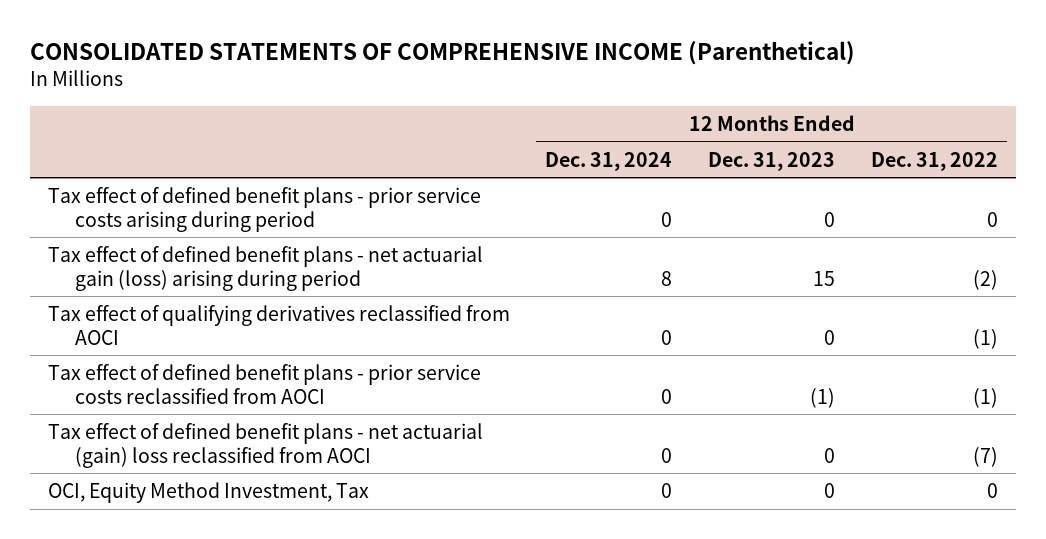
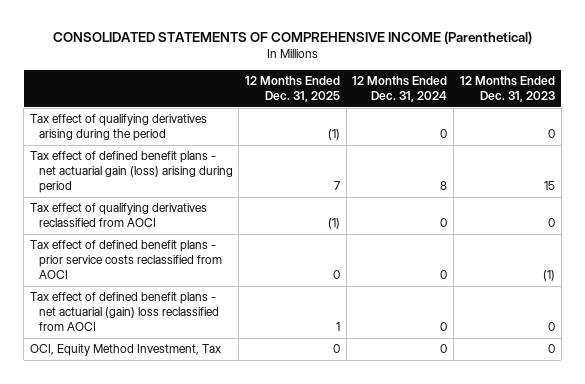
[871,151,999,171] Dec. 31, 2022 -> none
none -> [245,75,341,103] 12 Months Ended Dec. 31, 2025
[47,186,481,232] Tax effect of defined benefit plans - prior service costs arising during period -> none
none -> [30,114,208,142] Tax effect of qualifying derivatives arising during the period

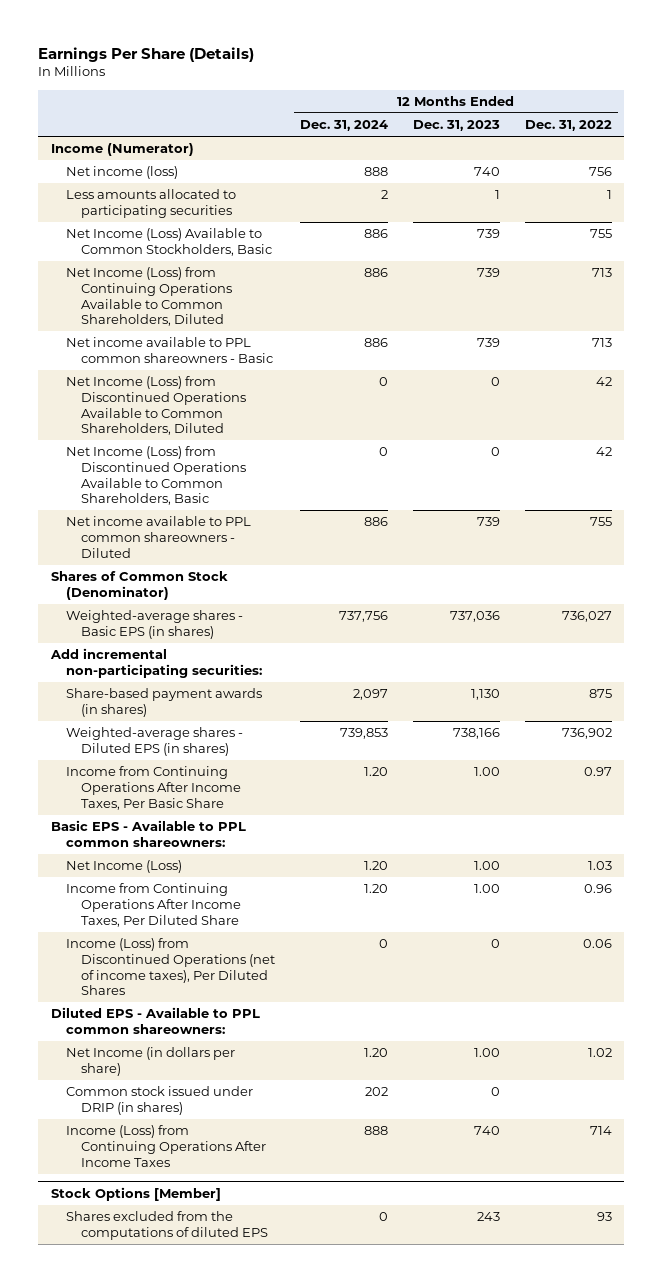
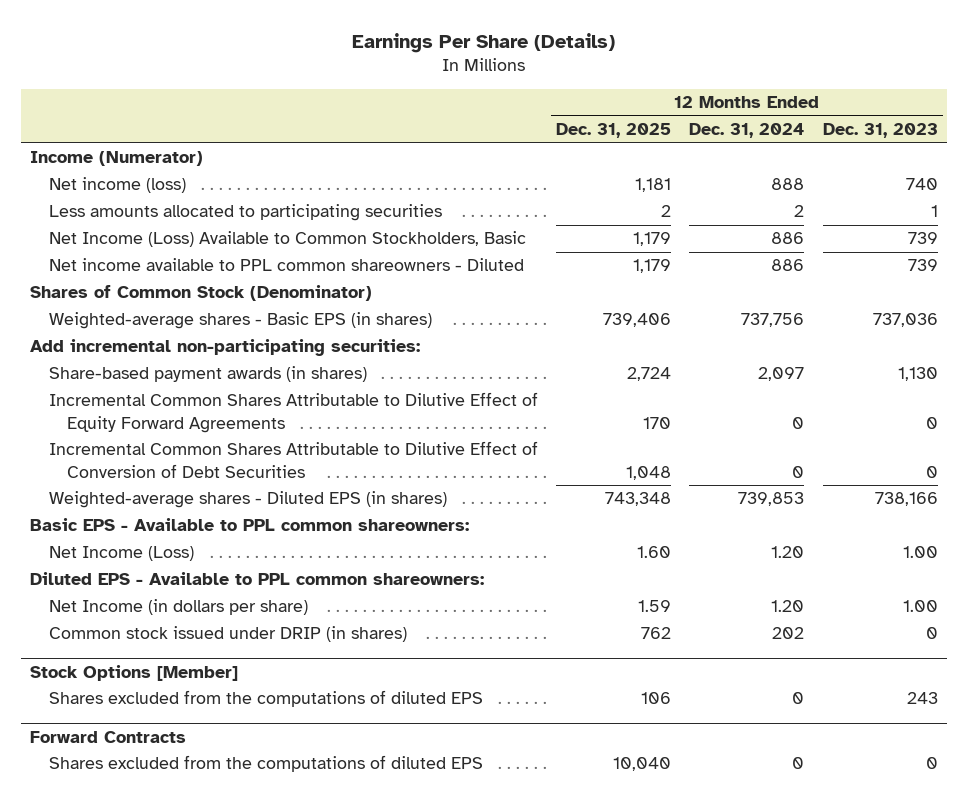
[524,120,612,132] Dec. 31, 2022 -> none
none -> [556,123,672,139] Dec. 31, 2025
[65,267,233,327] Net Income (Loss) from Continuing Operations Available to Common Shareholders, Diluted -> none
[65,337,274,363] Net income available to PPL common shareowners - Basic -> none
[65,376,247,436] Net Income (Loss) from Discontinued Operations Available to Common Shareholders, Diluted -> none
[65,446,247,506] Net Income (Loss) from Discontinued Operations Available to Common Shareholders, Basic -> none
none -> [48,392,538,433] Incremental Common Shares Attributable to Dilutive Effect of Equity Forward Agreements
none -> [48,441,538,478] Incremental Common Shares Attributable to Dilutive Effect of Conversion of Debt Securities
[65,766,242,810] Income from Continuing Operations After Income Taxes, Per Basic Share -> none
[65,883,242,927] Income from Continuing Operations After Income Taxes, Per Diluted Share -> none
[65,938,276,996] Income (Loss) from Discontinued Operations (net of income taxes), Per Diluted Shares -> none
[65,1125,267,1167] Income (Loss) from Continuing Operations After Income Taxes -> none
none -> [29,730,186,743] Forward Contracts
none -> [48,755,483,773] Shares excluded from the computations of diluted EPS

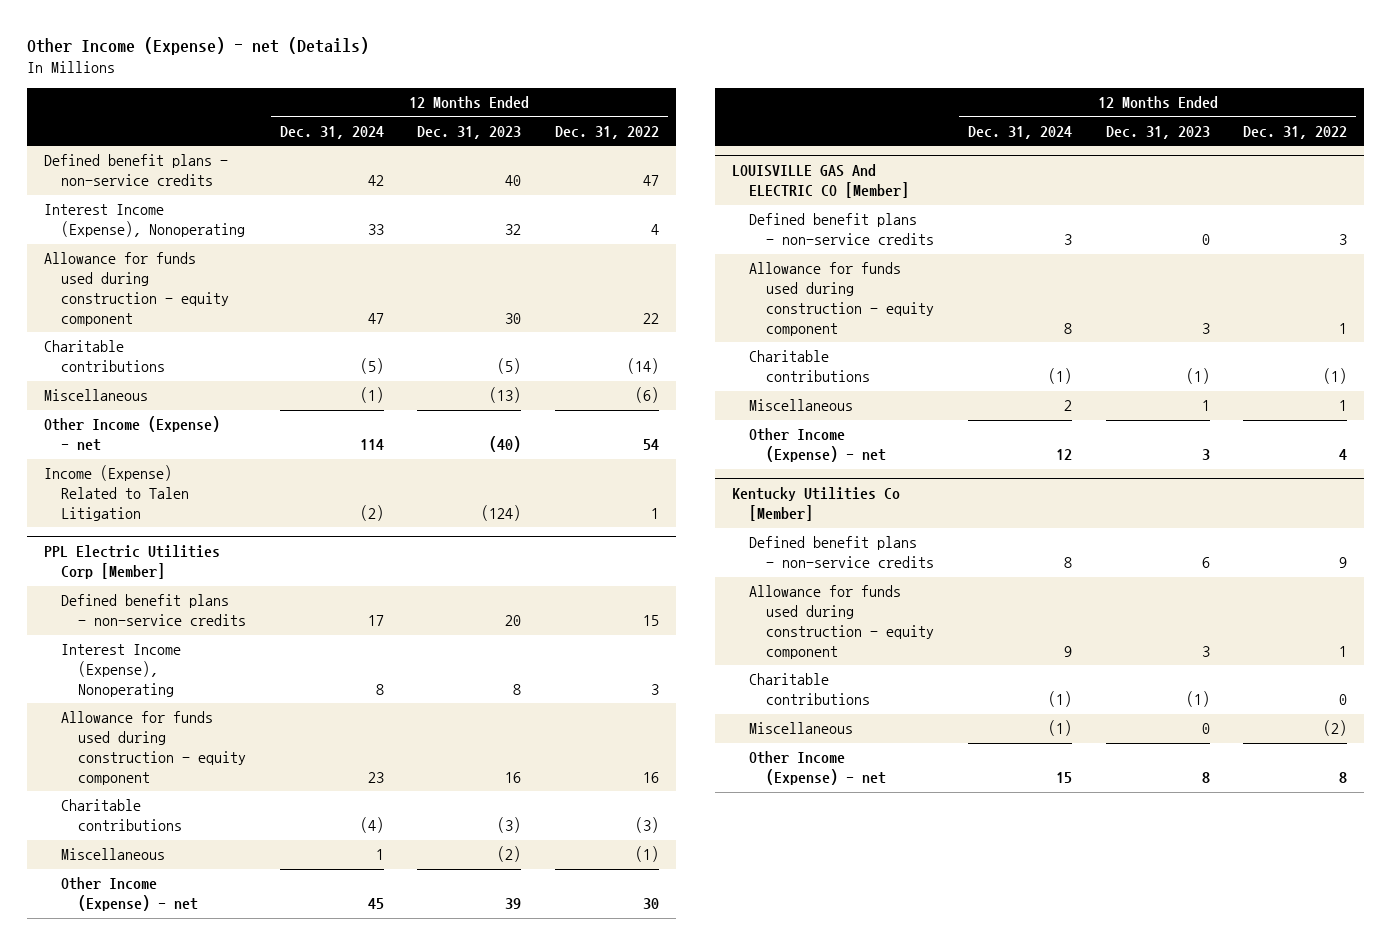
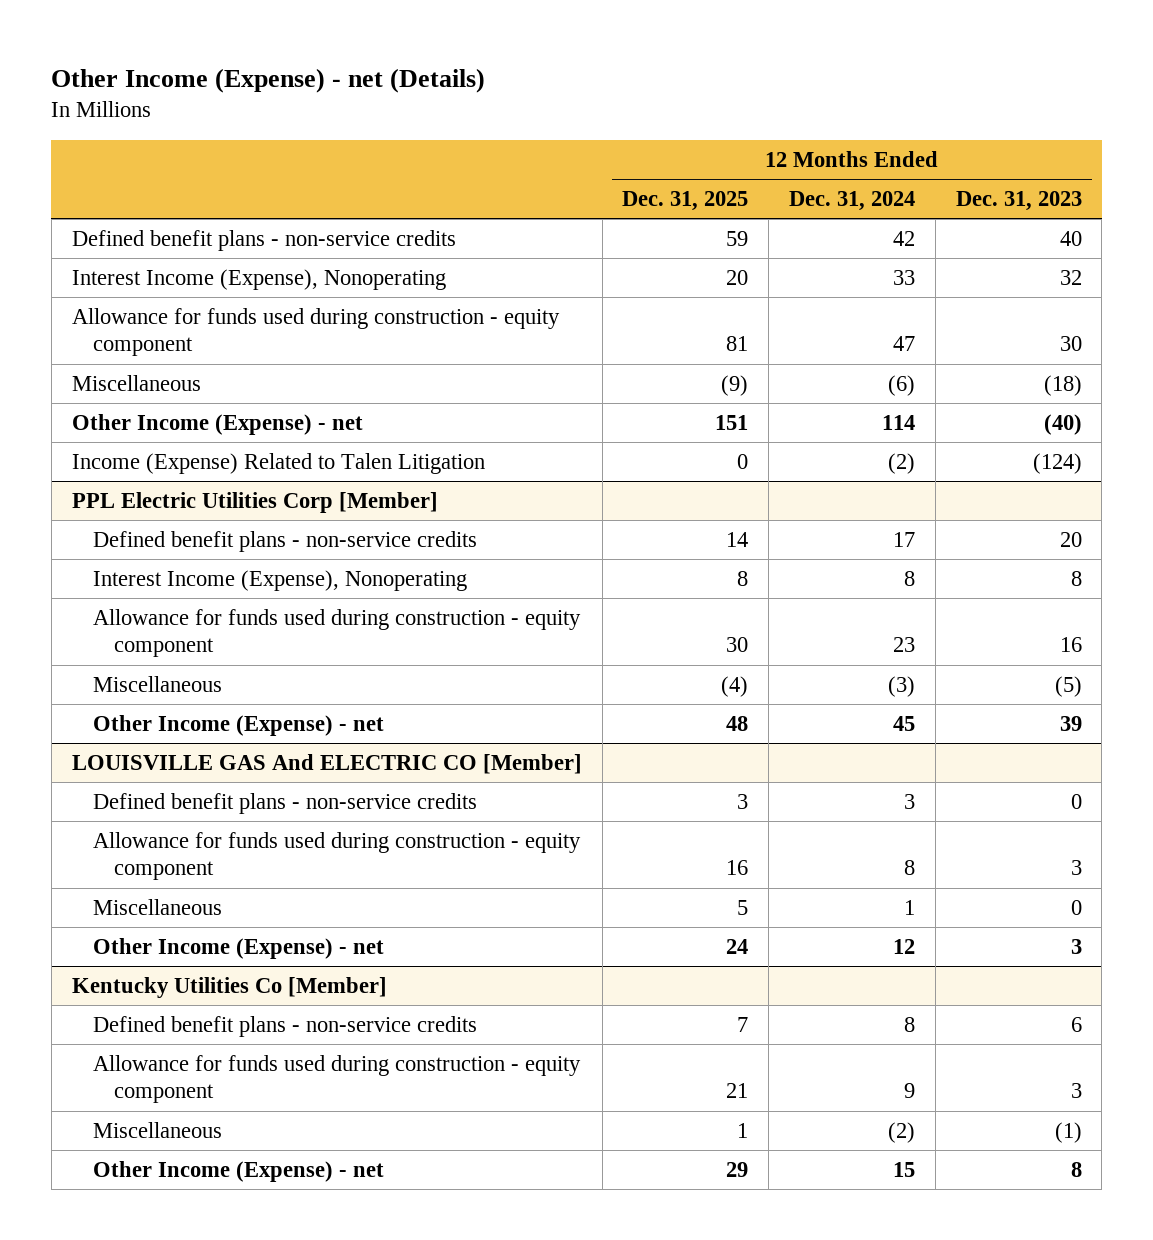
[555,125,660,139] Dec. 31, 2022 -> none
none -> [622,190,749,211] Dec. 31, 2025
[43,340,165,373] Charitable contributions -> none
[359,387,384,404] (1) -> [887,374,915,396] (6)
[489,387,522,404] (13) -> [1043,374,1082,396] (18)
[60,799,182,832] Charitable contributions -> none
[375,849,384,861] 1 -> [887,675,915,697] (3)
[497,846,522,863] (2) -> [1054,675,1082,697] (5)
[748,350,870,383] Charitable contributions -> none
[1063,400,1072,412] 2 -> [903,899,915,915] 1
[1201,400,1210,412] 1 -> [1070,899,1082,915] 0
[748,673,870,706] Charitable contributions -> none
[1047,720,1072,737] (1) -> [887,1121,915,1143] (2)
[1201,723,1210,735] 0 -> [1054,1121,1082,1143] (1)

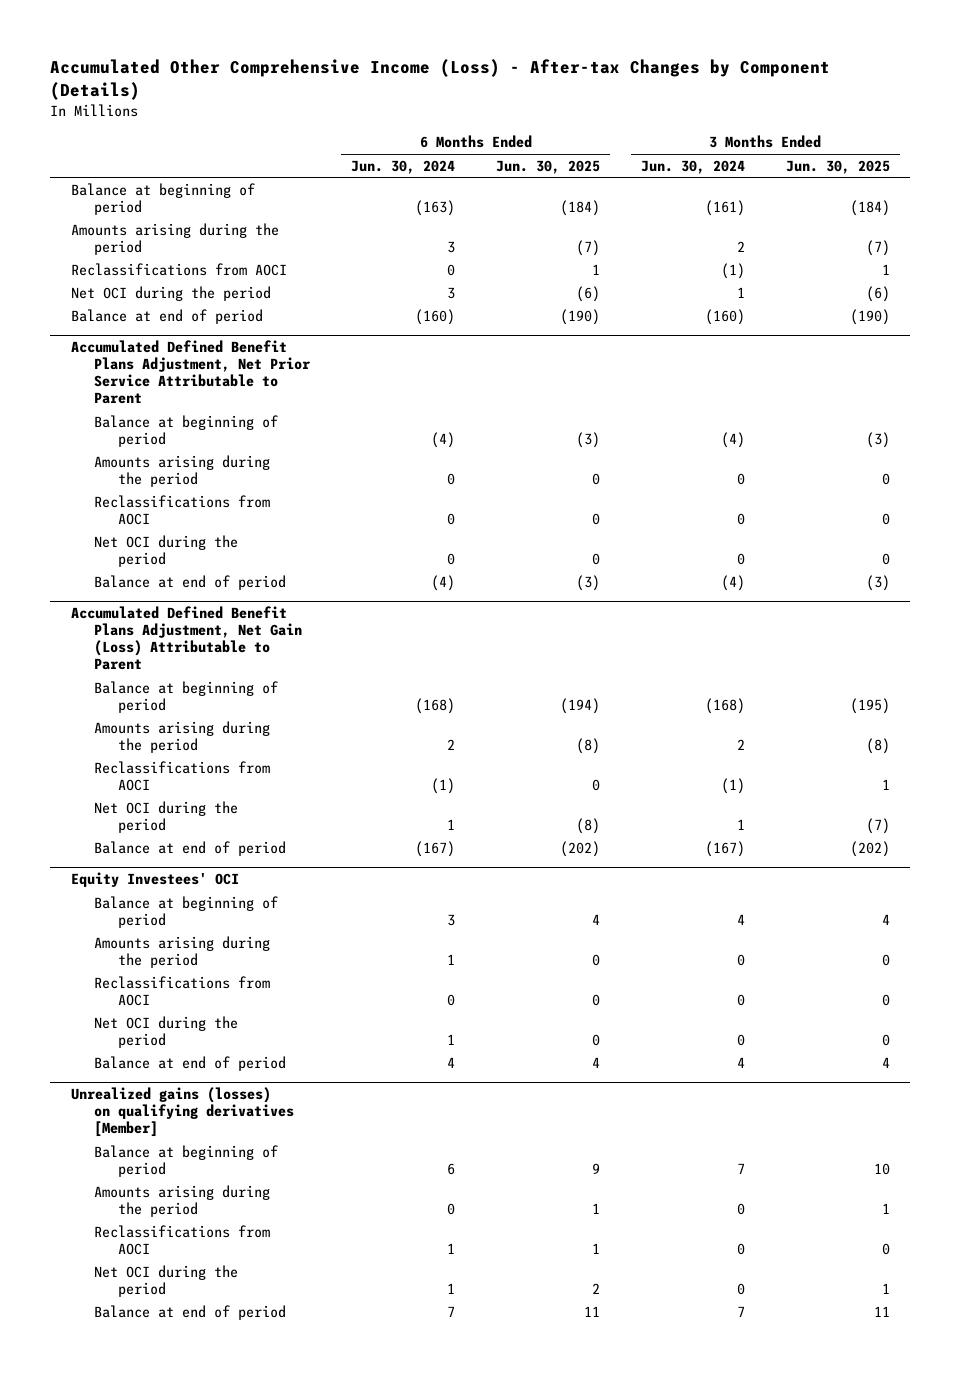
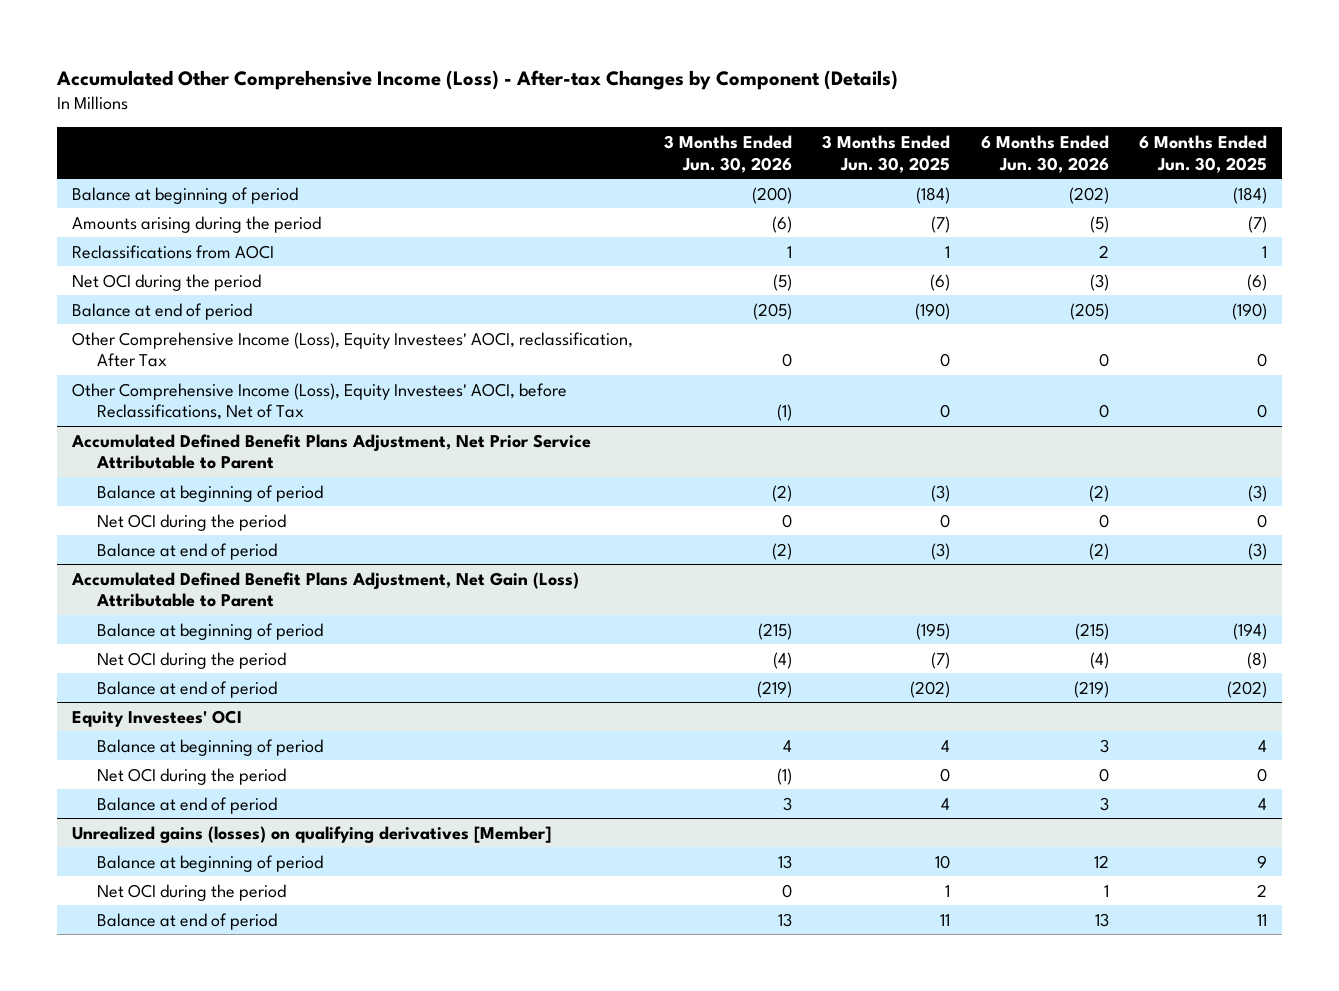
[351,159,456,174] Jun. 30, 2024 -> none
[640,159,745,174] Jun. 30, 2024 -> none
none -> [663,134,792,173] 3 Months Ended Jun. 30, 2026
none -> [980,134,1109,173] 6 Months Ended Jun. 30, 2026
none -> [72,331,634,368] Other Comprehensive Income (Loss), Equity Investees' AOCI, reclassification, After Tax
none -> [72,382,568,421] Other Comprehensive Income (Loss), Equity Investees' AOCI, before Reclassifications, Net of Tax
[94,454,271,487] Amounts arising during the period -> none
[94,494,271,525] Reclassifications from AOCI -> none
[94,720,271,753] Amounts arising during the period -> none
[94,760,271,791] Reclassifications from AOCI -> none
[94,935,271,968] Amounts arising during the period -> none
[94,975,271,1006] Reclassifications from AOCI -> none
[94,1184,271,1217] Amounts arising during the period -> none
[94,1224,271,1255] Reclassifications from AOCI -> none

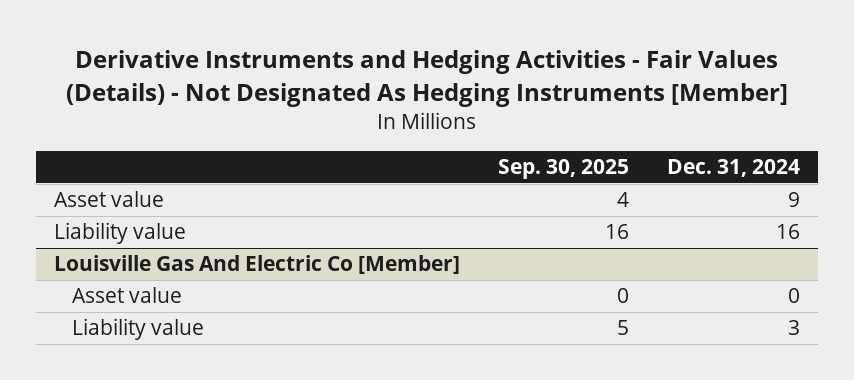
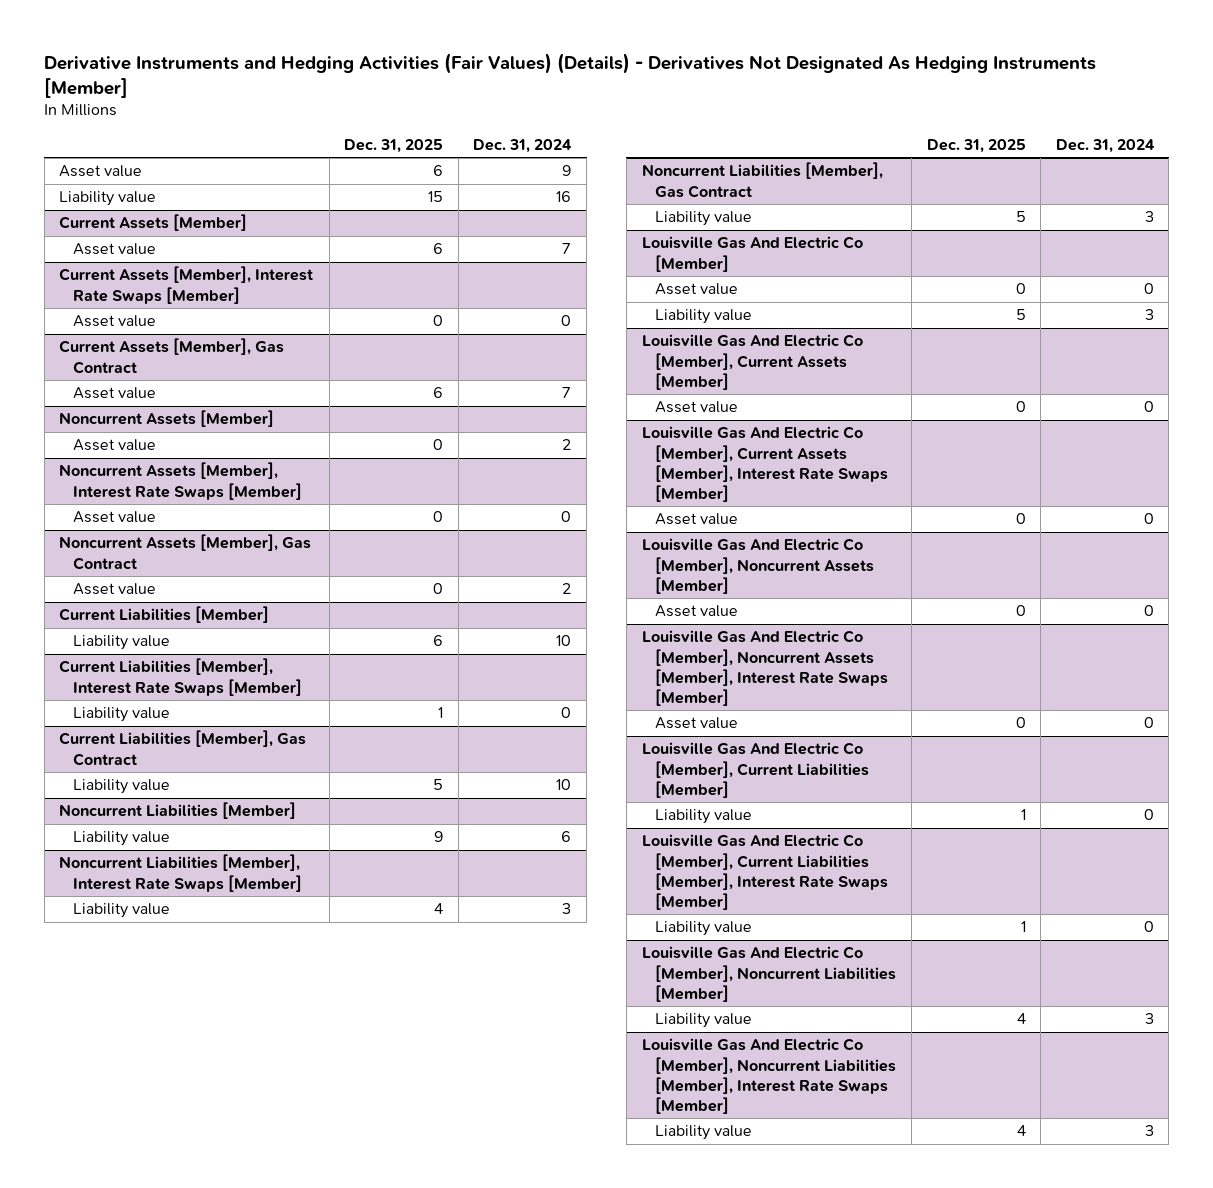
[66,50,789,108] Derivative Instruments and Hedging Activities - Fair Values (Details) - Not Designated As Hedging Instruments [Member] -> [44,53,1097,98] Derivative Instruments and Hedging Activities (Fair Values) (Details) - Derivatives Not Designated As Hedging Instruments [Member]
[498,159,630,180] Sep. 30, 2025 -> none
none -> [344,138,444,153] Dec. 31, 2025
none -> [59,214,248,232] Current Assets [Member]
none -> [73,243,157,256] Asset value
none -> [59,266,314,304] Current Assets [Member], Interest Rate Swaps [Member]
none -> [73,315,157,328] Asset value
none -> [59,338,285,374] Current Assets [Member], Gas Contract
none -> [73,387,157,400] Asset value
none -> [59,410,275,428] Noncurrent Assets [Member]
none -> [73,439,157,452] Asset value
none -> [59,462,303,500] Noncurrent Assets [Member], Interest Rate Swaps [Member]
none -> [73,511,157,524] Asset value
none -> [59,534,312,570] Noncurrent Assets [Member], Gas Contract
none -> [73,583,157,596] Asset value
none -> [59,606,270,624] Current Liabilities [Member]
none -> [73,635,171,651] Liability value
none -> [59,658,303,696] Current Liabilities [Member], Interest Rate Swaps [Member]
none -> [73,707,171,723] Liability value
none -> [59,730,307,766] Current Liabilities [Member], Gas Contract
none -> [73,779,171,795] Liability value
none -> [59,802,297,820] Noncurrent Liabilities [Member]
none -> [73,831,171,847] Liability value
none -> [59,854,303,892] Noncurrent Liabilities [Member], Interest Rate Swaps [Member]
none -> [73,903,171,919] Liability value
none -> [641,162,883,198] Noncurrent Liabilities [Member], Gas Contract
none -> [655,211,753,227] Liability value
none -> [641,334,863,390] Louisville Gas And Electric Co [Member], Current Assets [Member]
none -> [655,401,739,414] Asset value
none -> [641,426,889,503] Louisville Gas And Electric Co [Member], Current Assets [Member], Interest Rate Swaps [Member]
none -> [655,513,739,526] Asset value
none -> [641,538,875,594] Louisville Gas And Electric Co [Member], Noncurrent Assets [Member]
none -> [655,605,739,618] Asset value
none -> [641,630,889,707] Louisville Gas And Electric Co [Member], Noncurrent Assets [Member], Interest Rate Swaps [Member]
none -> [655,717,739,730] Asset value
none -> [641,742,870,798] Louisville Gas And Electric Co [Member], Current Liabilities [Member]
none -> [655,809,753,825] Liability value
none -> [641,834,889,911] Louisville Gas And Electric Co [Member], Current Liabilities [Member], Interest Rate Swaps [Member]
none -> [655,921,753,937] Liability value
none -> [641,946,897,1002] Louisville Gas And Electric Co [Member], Noncurrent Liabilities [Member]
none -> [655,1013,753,1029] Liability value
none -> [641,1038,897,1115] Louisville Gas And Electric Co [Member], Noncurrent Liabilities [Member], Interest Rate Swaps [Member]
none -> [655,1125,753,1141] Liability value

